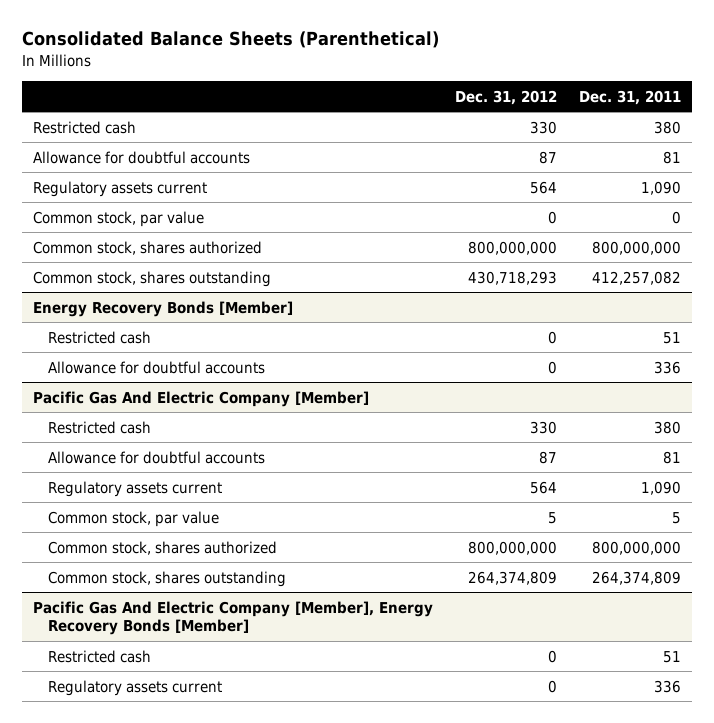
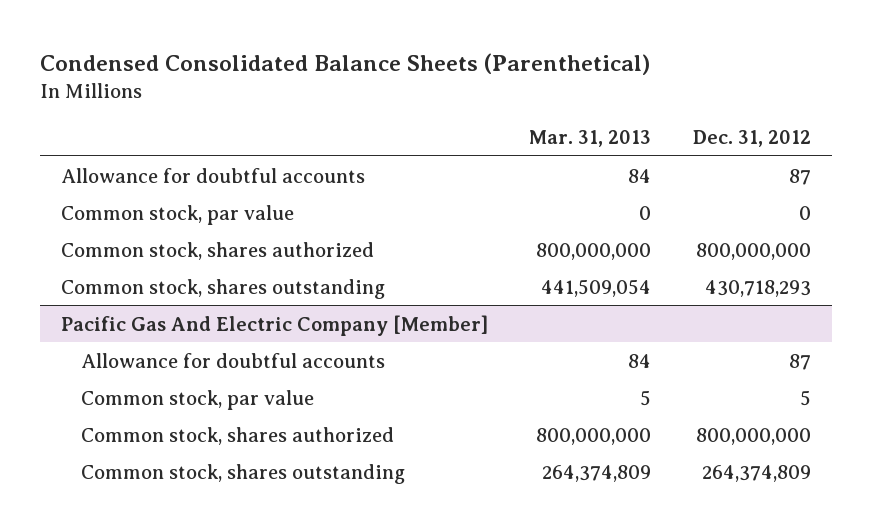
[21,31,439,49] Consolidated Balance Sheets (Parenthetical) -> [39,53,650,76] Condensed Consolidated Balance Sheets (Parenthetical)
[578,89,681,105] Dec. 31, 2011 -> none
none -> [529,129,652,147] Mar. 31, 2013
[32,120,136,134] Restricted cash -> none
[32,180,207,197] Regulatory assets current -> none
[32,300,293,317] Energy Recovery Bonds [Member] -> none
[47,330,151,344] Restricted cash -> none
[47,360,265,374] Allowance for doubtful accounts -> none
[47,420,151,434] Restricted cash -> none
[47,480,222,497] Regulatory assets current -> none
[32,600,433,636] Pacific Gas And Electric Company [Member], Energy Recovery Bonds [Member] -> none
[47,649,151,663] Restricted cash -> none
[47,679,222,696] Regulatory assets current -> none

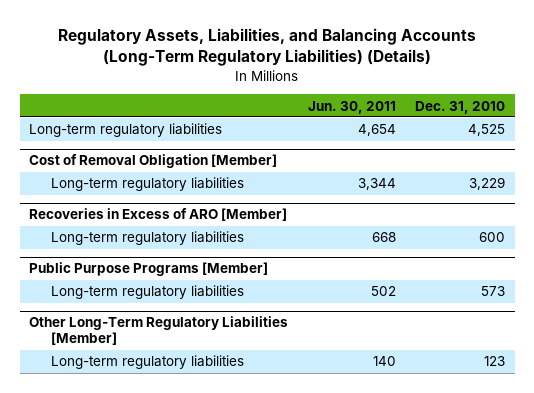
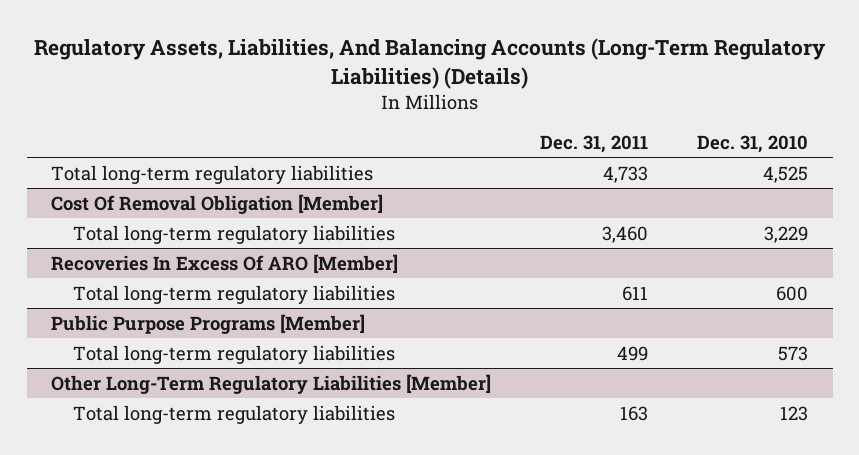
[58,27,477,67] Regulatory Assets, Liabilities, and Balancing Accounts (Long-Term Regulatory Liabilities) (Details) -> [33,38,826,89] Regulatory Assets, Liabilities, And Balancing Accounts (Long-Term Regulatory Liabilities) (Details)
[307,100,396,114] Jun. 30, 2011 -> none
none -> [540,134,649,153] Dec. 31, 2011
[29,123,223,138] Long-term regulatory liabilities -> [51,164,374,184] Total long-term regulatory liabilities
[29,154,278,169] Cost of Removal Obligation [Member] -> [51,193,384,214] Cost Of Removal Obligation [Member]
[50,177,244,192] Long-term regulatory liabilities -> [72,224,395,244] Total long-term regulatory liabilities
[29,208,288,222] Recoveries in Excess of ARO [Member] -> [51,253,399,274] Recoveries In Excess Of ARO [Member]
[50,231,244,246] Long-term regulatory liabilities -> [72,284,395,304] Total long-term regulatory liabilities
[50,285,244,300] Long-term regulatory liabilities -> [72,344,395,364] Total long-term regulatory liabilities
[50,355,244,370] Long-term regulatory liabilities -> [72,404,395,424] Total long-term regulatory liabilities

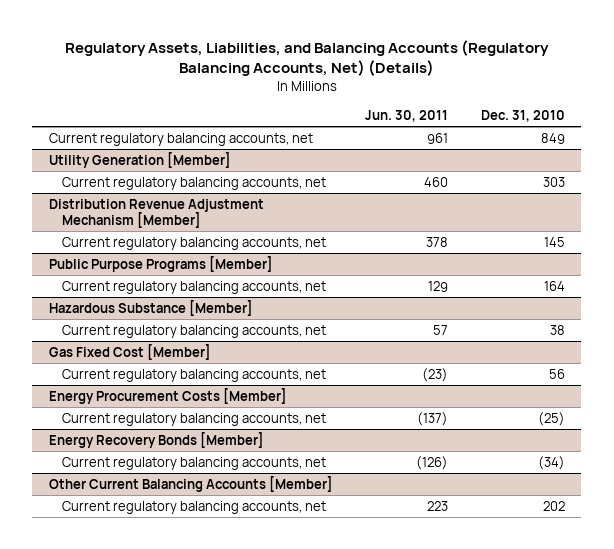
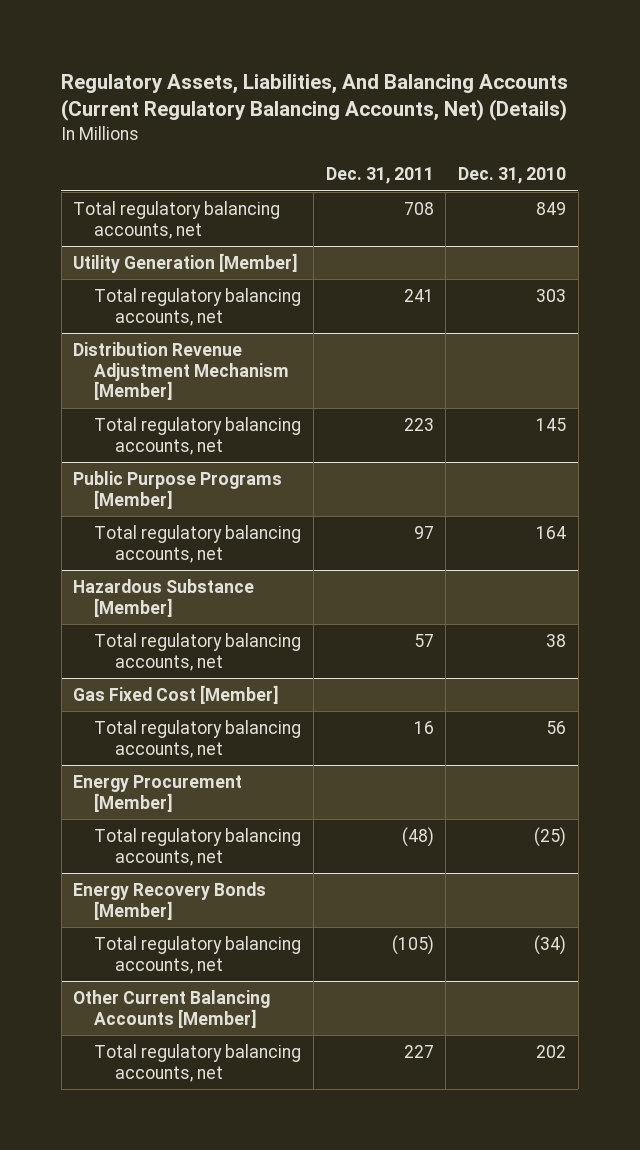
[64,39,549,77] Regulatory Assets, Liabilities, and Balancing Accounts (Regulatory Balancing Accounts, Net) (Details) -> [61,73,569,122] Regulatory Assets, Liabilities, And Balancing Accounts (Current Regulatory Balancing Accounts, Net) (Details)
[365,110,449,123] Jun. 30, 2011 -> none
none -> [325,167,434,185] Dec. 31, 2011
[48,132,313,146] Current regulatory balancing accounts, net -> [73,200,281,239] Total regulatory balancing accounts, net
[62,176,327,190] Current regulatory balancing accounts, net -> [94,287,302,326] Total regulatory balancing accounts, net
[62,236,327,250] Current regulatory balancing accounts, net -> [94,416,302,455] Total regulatory balancing accounts, net
[62,280,327,294] Current regulatory balancing accounts, net -> [94,524,302,563] Total regulatory balancing accounts, net
[62,324,327,338] Current regulatory balancing accounts, net -> [94,632,302,671] Total regulatory balancing accounts, net
[62,368,327,382] Current regulatory balancing accounts, net -> [94,719,302,758] Total regulatory balancing accounts, net
[48,387,287,404] Energy Procurement Costs [Member] -> [73,774,243,812] Energy Procurement [Member]
[62,412,327,426] Current regulatory balancing accounts, net -> [94,827,302,866] Total regulatory balancing accounts, net
[62,456,327,470] Current regulatory balancing accounts, net -> [94,935,302,974] Total regulatory balancing accounts, net
[62,500,327,514] Current regulatory balancing accounts, net -> [94,1043,302,1082] Total regulatory balancing accounts, net

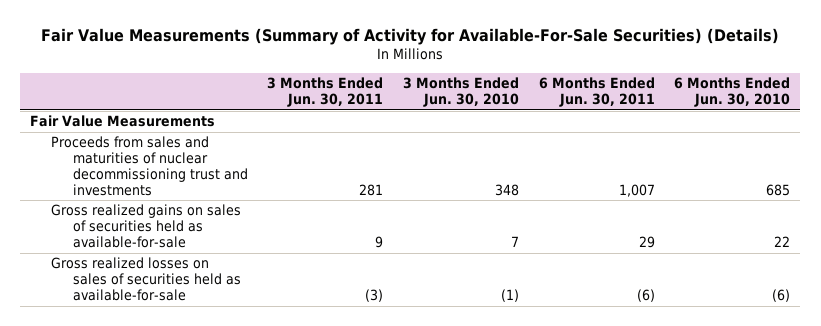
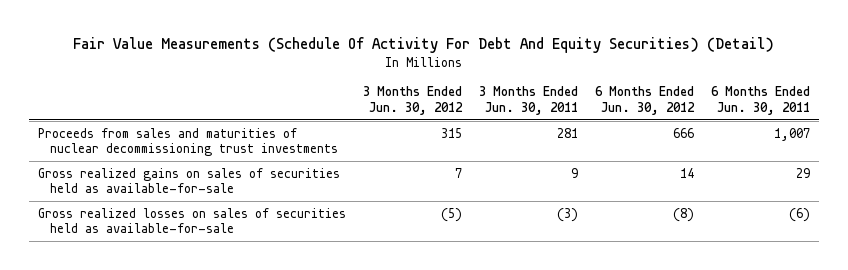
[41,28,780,46] Fair Value Measurements (Summary of Activity for Available-For-Sale Securities) (Details) -> [72,37,774,54] Fair Value Measurements (Schedule Of Activity For Debt And Equity Securities) (Detail)
[403,77,520,108] 3 Months Ended Jun. 30, 2010 -> none
[674,77,791,108] 6 Months Ended Jun. 30, 2010 -> none
none -> [362,86,463,116] 3 Months Ended Jun. 30, 2012
none -> [594,86,695,116] 6 Months Ended Jun. 30, 2012
[30,115,216,128] Fair Value Measurements -> none
[51,136,248,196] Proceeds from sales and maturities of nuclear decommissioning trust and investments -> [37,127,339,157] Proceeds from sales and maturities of nuclear decommissioning trust investments

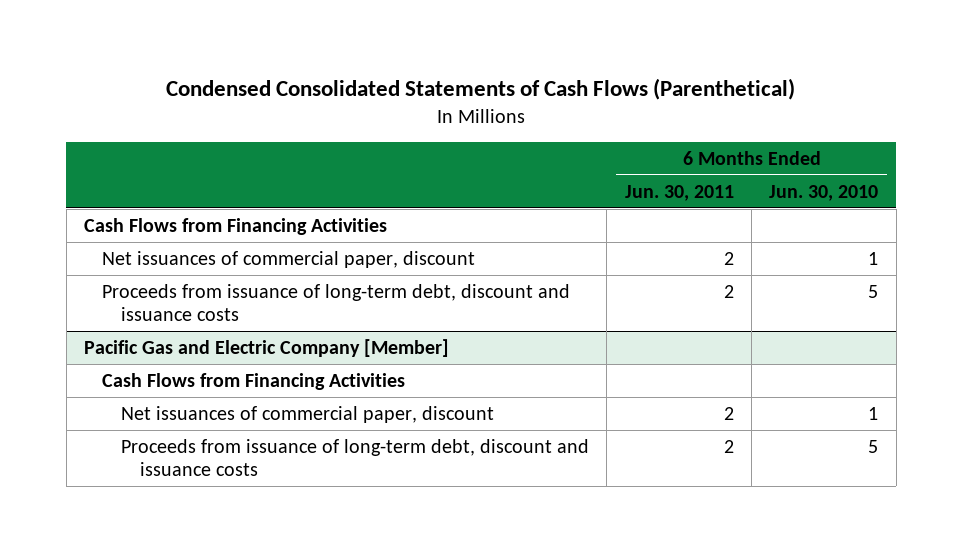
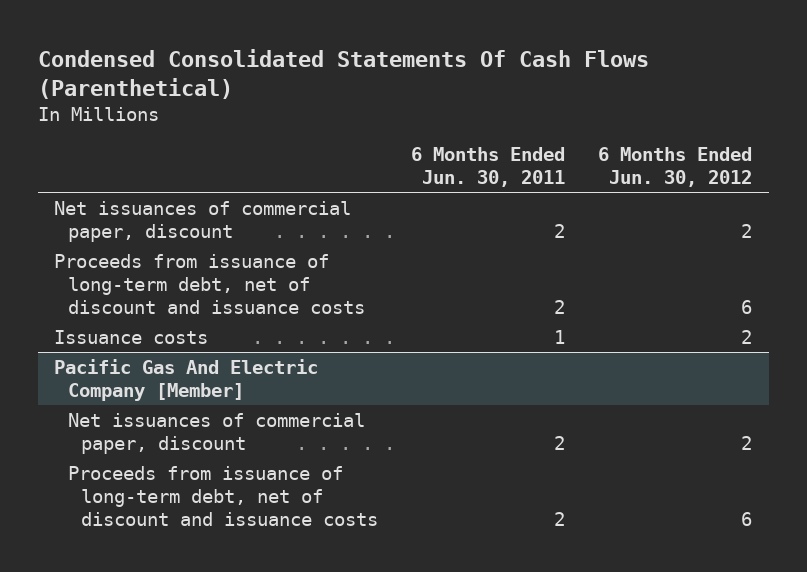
[166,78,796,101] Condensed Consolidated Statements of Cash Flows (Parenthetical) -> [37,48,649,99] Condensed Consolidated Statements Of Cash Flows (Parenthetical)
[769,184,879,201] Jun. 30, 2010 -> none
none -> [598,147,753,188] 6 Months Ended Jun. 30, 2012
[83,217,387,235] Cash Flows from Financing Activities -> none
[102,372,406,390] Cash Flows from Financing Activities -> none
[102,283,571,322] Proceeds from issuance of long-term debt, discount and issuance costs -> [54,253,365,314] Proceeds from issuance of long-term debt, net of discount and issuance costs
none -> [54,329,209,344] Issuance costs
[83,338,449,357] Pacific Gas and Electric Company [Member] -> [54,358,319,401] Pacific Gas And Electric Company [Member]
[121,438,590,477] Proceeds from issuance of long-term debt, discount and issuance costs -> [67,465,379,526] Proceeds from issuance of long-term debt, net of discount and issuance costs

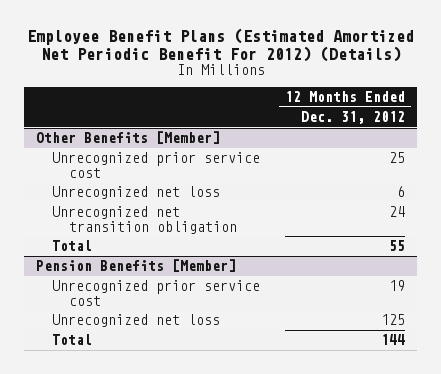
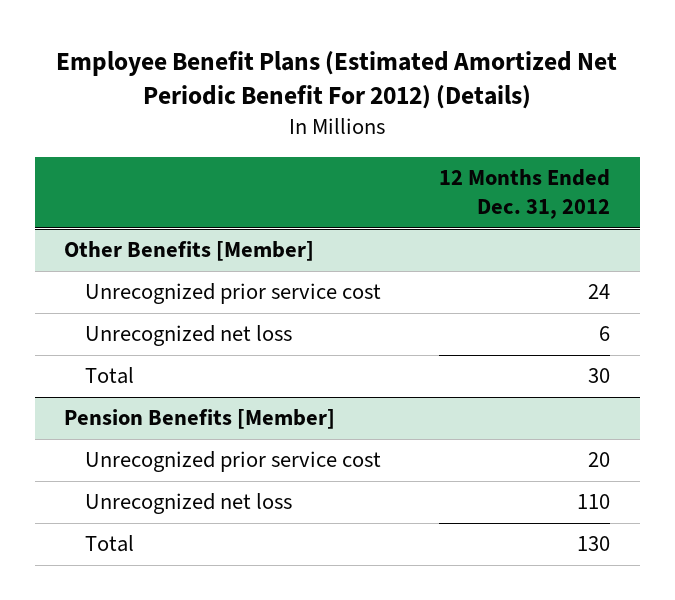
[389,152,406,164] 25 -> [588,284,611,300] 24
[52,206,237,234] Unrecognized net transition obligation -> none
[389,240,406,252] 55 -> [588,368,611,384] 30
[389,280,406,292] 19 -> [588,452,611,468] 20
[381,314,406,326] 125 -> [577,494,611,510] 110
[381,334,406,346] 144 -> [577,536,611,552] 130

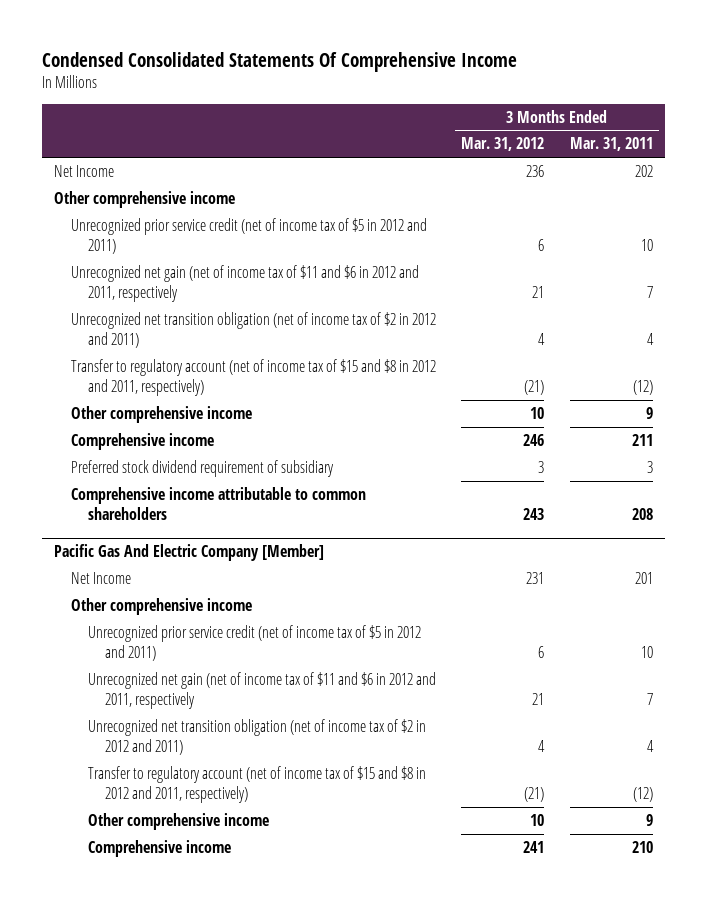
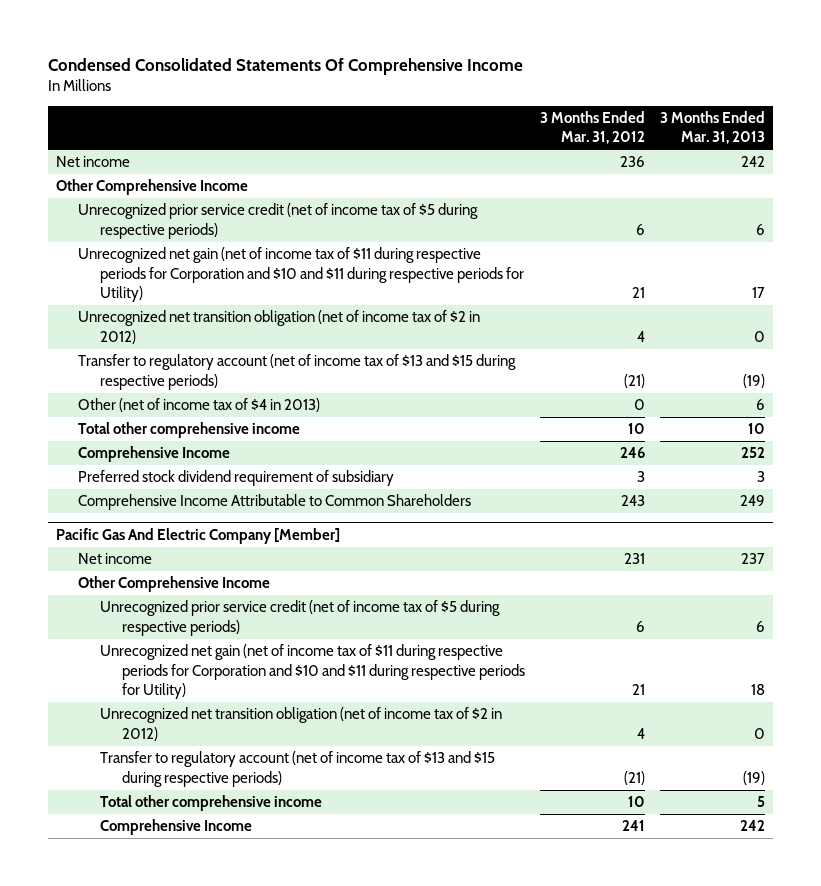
[569,137,653,152] Mar. 31, 2011 -> none
none -> [660,111,766,145] 3 Months Ended Mar. 31, 2013
[54,164,115,177] Net Income -> [55,156,130,168] Net income
[54,190,236,208] Other comprehensive income -> [55,179,248,196] Other Comprehensive Income
[71,217,428,254] Unrecognized prior service credit (net of income tax of $5 in 2012 and 2011) -> [77,203,478,239] Unrecognized prior service credit (net of income tax of $5 during respective periods)
[71,264,420,302] Unrecognized net gain (net of income tax of $11 and $6 in 2012 and 2011, respectively -> [77,247,524,302] Unrecognized net gain (net of income tax of $11 during respective periods for Corporation and $10 and $11 during respective periods for Utility)
[71,311,437,348] Unrecognized net transition obligation (net of income tax of $2 in 2012 and 2011) -> [77,310,480,344] Unrecognized net transition obligation (net of income tax of $2 in 2012)
[71,358,437,396] Transfer to regulatory account (net of income tax of $15 and $8 in 2012 and 2011, respectively) -> [77,354,516,390] Transfer to regulatory account (net of income tax of $13 and $15 during respective periods)
none -> [77,398,320,413] Other (net of income tax of $4 in 2013)
[71,405,253,423] Other comprehensive income -> [77,422,300,439] Total other comprehensive income
[71,432,215,450] Comprehensive income -> [77,446,230,463] Comprehensive Income
[71,486,367,520] Comprehensive income attributable to common shareholders -> [77,494,471,511] Comprehensive Income Attributable to Common Shareholders
[71,571,132,584] Net Income -> [77,553,152,565] Net income
[71,597,253,615] Other comprehensive income -> [77,576,270,593] Other Comprehensive Income
[88,624,422,661] Unrecognized prior service credit (net of income tax of $5 in 2012 and 2011) -> [99,600,500,636] Unrecognized prior service credit (net of income tax of $5 during respective periods)
[88,671,437,709] Unrecognized net gain (net of income tax of $11 and $6 in 2012 and 2011, respectively -> [99,644,525,699] Unrecognized net gain (net of income tax of $11 during respective periods for Corporation and $10 and $11 during respective periods for Utility)
[88,718,427,755] Unrecognized net transition obligation (net of income tax of $2 in 2012 and 2011) -> [99,707,502,741] Unrecognized net transition obligation (net of income tax of $2 in 2012)
[88,765,427,803] Transfer to regulatory account (net of income tax of $15 and $8 in 2012 and 2011, respectively) -> [99,751,495,787] Transfer to regulatory account (net of income tax of $13 and $15 during respective periods)
[88,812,270,830] Other comprehensive income -> [99,795,322,812] Total other comprehensive income
[88,839,232,857] Comprehensive income -> [99,819,252,836] Comprehensive Income

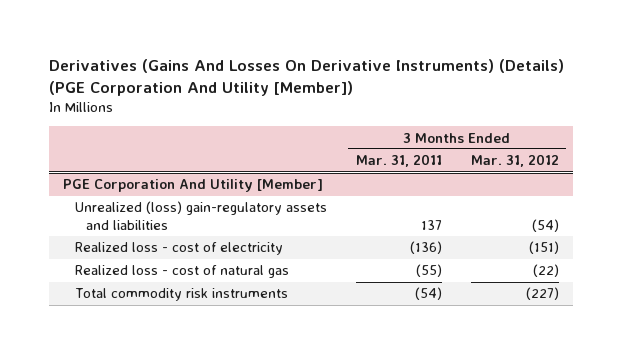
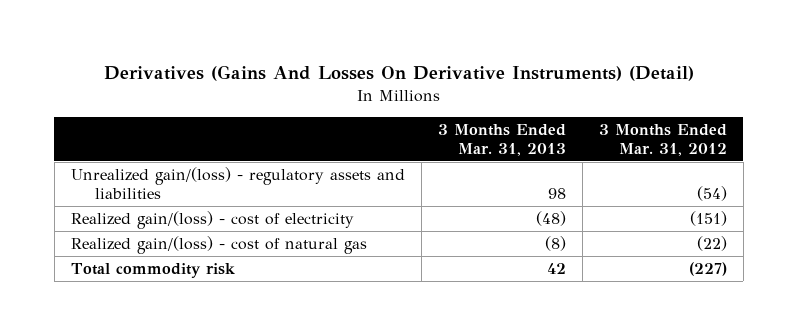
[48,58,564,96] Derivatives (Gains And Losses On Derivative Instruments) (Details) (PGE Corporation And Utility [Member]) -> [103,65,694,82] Derivatives (Gains And Losses On Derivative Instruments) (Detail)
[355,154,442,168] Mar. 31, 2011 -> none
none -> [437,123,566,156] 3 Months Ended Mar. 31, 2013
[63,179,324,193] PGE Corporation And Utility [Member] -> none
[74,201,327,230] Unrealized (loss) gain-regulatory assets and liabilities -> [70,167,405,200] Unrealized gain/(loss) - regulatory assets and liabilities
[74,242,283,256] Realized loss - cost of electricity -> [70,211,354,230] Realized gain/(loss) - cost of electricity
[74,265,289,279] Realized loss - cost of natural gas -> [70,236,367,255] Realized gain/(loss) - cost of natural gas
[74,288,288,302] Total commodity risk instruments -> [70,263,235,279] Total commodity risk

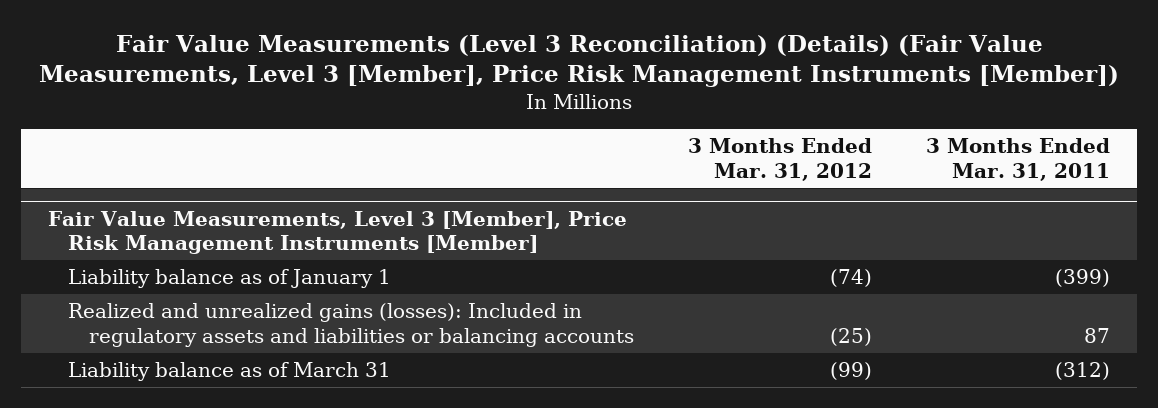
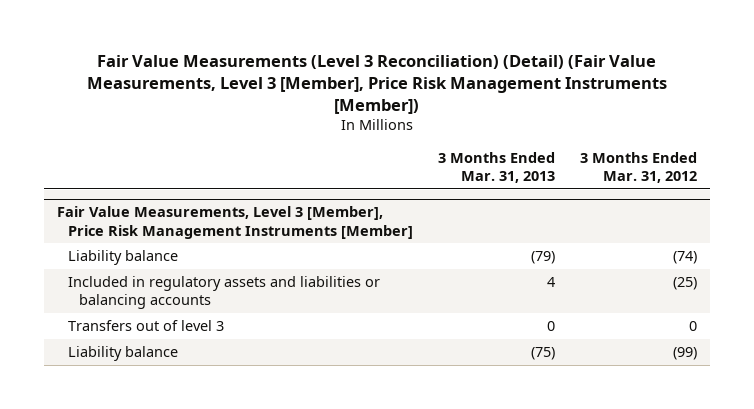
[38,34,1119,88] Fair Value Measurements (Level 3 Reconciliation) (Details) (Fair Value Measurements, Level 3 [Member], Price Risk Management Instruments [Member]) -> [87,54,668,115] Fair Value Measurements (Level 3 Reconciliation) (Detail) (Fair Value Measurements, Level 3 [Member], Price Risk Management Instruments [Member])
[925,138,1110,181] 3 Months Ended Mar. 31, 2011 -> none
none -> [437,151,555,184] 3 Months Ended Mar. 31, 2013
[68,269,392,289] Liability balance as of January 1 -> [67,249,178,265] Liability balance
[68,303,635,347] Realized and unrealized gains (losses): Included in regulatory assets and liabilities or balancing accounts -> [67,275,380,310] Included in regulatory assets and liabilities or balancing accounts
none -> [67,319,224,331] Transfers out of level 3
[68,362,392,382] Liability balance as of March 31 -> [67,345,178,361] Liability balance

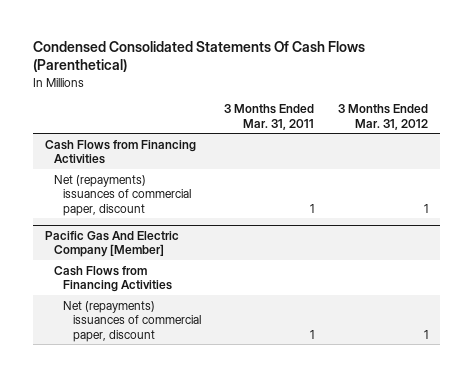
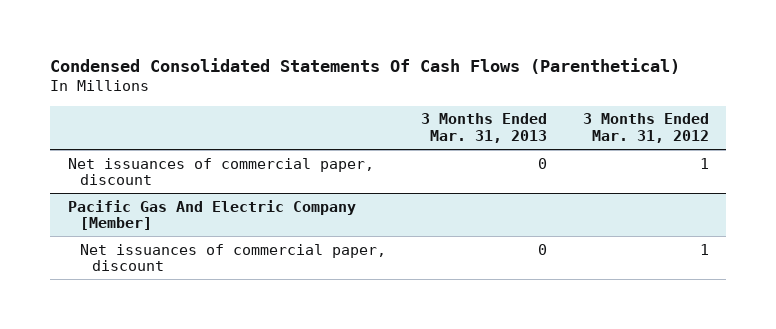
[224,104,315,130] 3 Months Ended Mar. 31, 2011 -> none
none -> [421,113,548,144] 3 Months Ended Mar. 31, 2013
[44,139,196,165] Cash Flows from Financing Activities -> none
[54,174,192,216] Net (repayments) issuances of commercial paper, discount -> [67,157,374,186] Net issuances of commercial paper, discount
[54,265,173,293] Cash Flows from Financing Activities -> none
[63,300,201,342] Net (repayments) issuances of commercial paper, discount -> [79,243,386,272] Net issuances of commercial paper, discount

